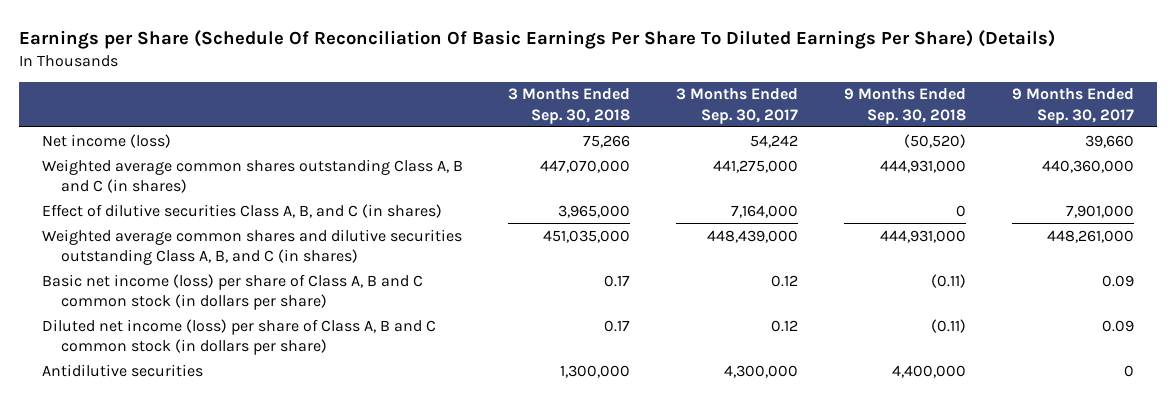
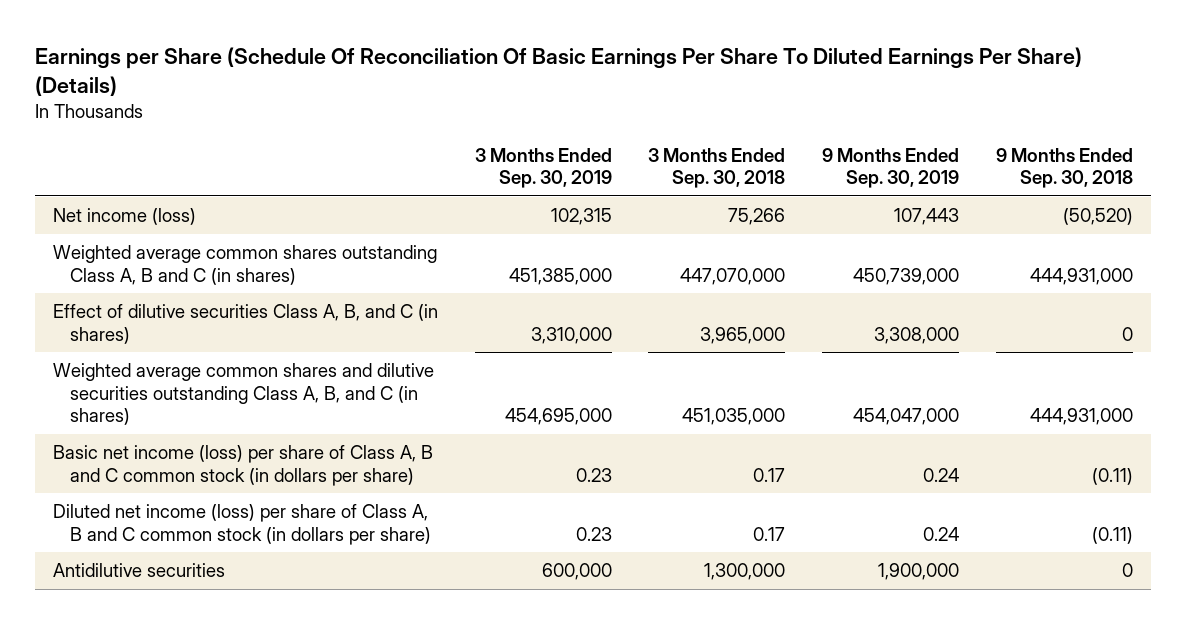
[676,88,799,124] 3 Months Ended Sep. 30, 2017 -> none
[1011,88,1134,124] 9 Months Ended Sep. 30, 2017 -> none
none -> [474,147,612,189] 3 Months Ended Sep. 30, 2019
none -> [822,147,960,189] 9 Months Ended Sep. 30, 2019
[891,364,966,378] 4,400,000 -> [1121,563,1133,578] 0

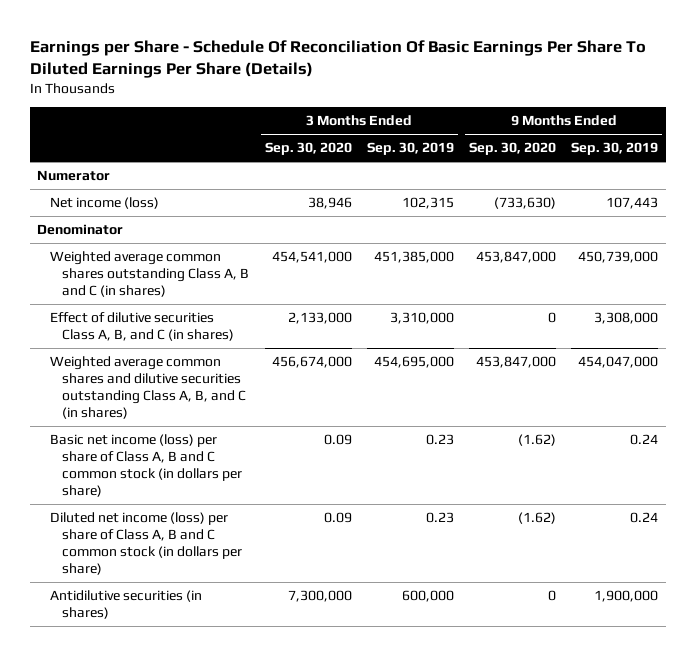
[34,46,1082,96] Earnings per Share (Schedule Of Reconciliation Of Basic Earnings Per Share To Diluted Earnings Per Share) (Details) -> [29,39,646,78] Earnings per Share - Schedule Of Reconciliation Of Basic Earnings Per Share To Diluted Earnings Per Share (Details)
[648,147,786,189] 3 Months Ended Sep. 30, 2018 -> none
[995,147,1133,189] 9 Months Ended Sep. 30, 2018 -> none
none -> [264,142,352,156] Sep. 30, 2020
none -> [468,142,556,156] Sep. 30, 2020
none -> [37,170,111,182] Numerator
none -> [37,224,124,236] Denominator
[53,563,226,578] Antidilutive securities -> [49,590,202,619] Antidilutive securities (in shares)

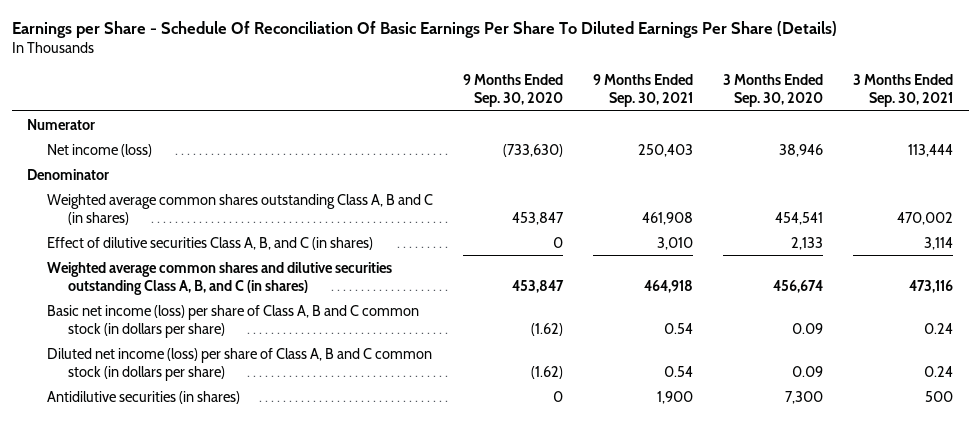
[366,142,454,156] Sep. 30, 2019 -> none
[571,142,659,156] Sep. 30, 2019 -> none
none -> [593,74,694,108] 9 Months Ended Sep. 30, 2021
none -> [853,74,954,108] 3 Months Ended Sep. 30, 2021
[271,251,352,264] 454,541,000 -> [775,211,824,225] 454,541
[475,251,556,264] 453,847,000 -> [512,211,565,225] 453,847
[287,312,352,325] 2,133,000 -> [791,236,824,250] 2,133
[271,356,352,369] 456,674,000 -> [773,279,824,293] 456,674
[475,356,556,369] 453,847,000 -> [512,279,565,293] 453,847
[287,590,352,603] 7,300,000 -> [785,390,824,404] 7,300

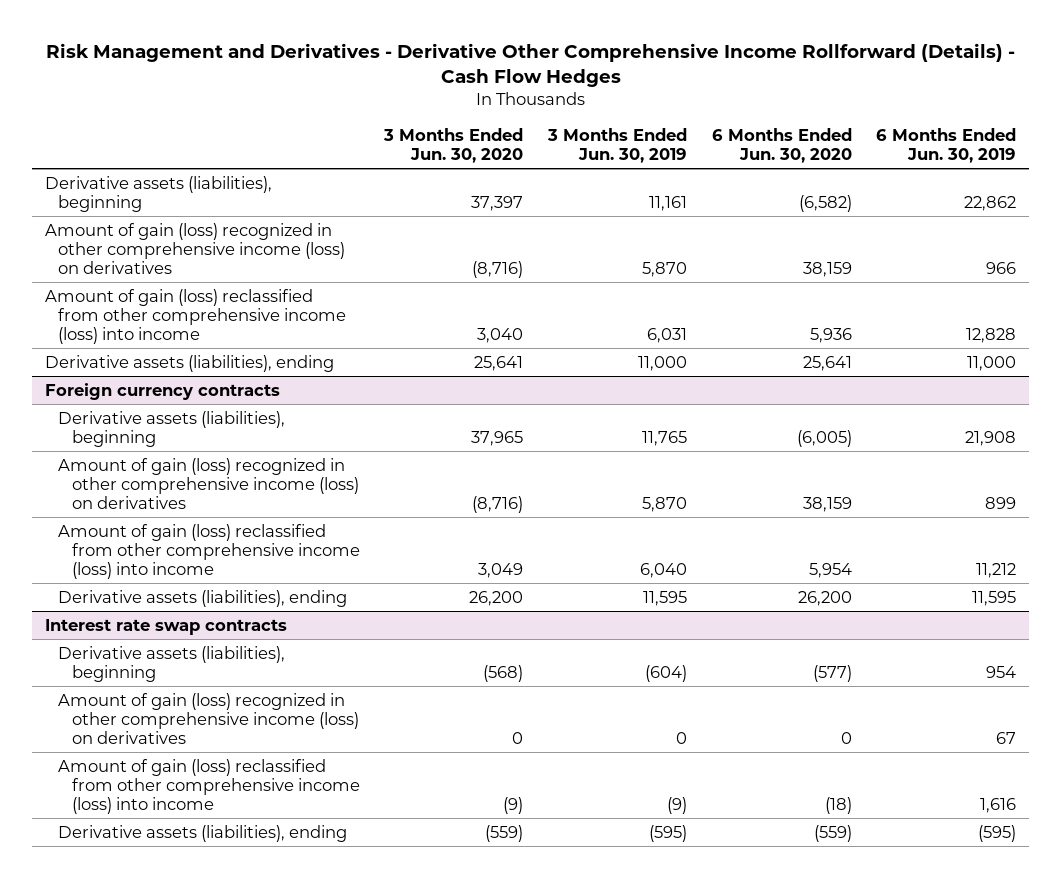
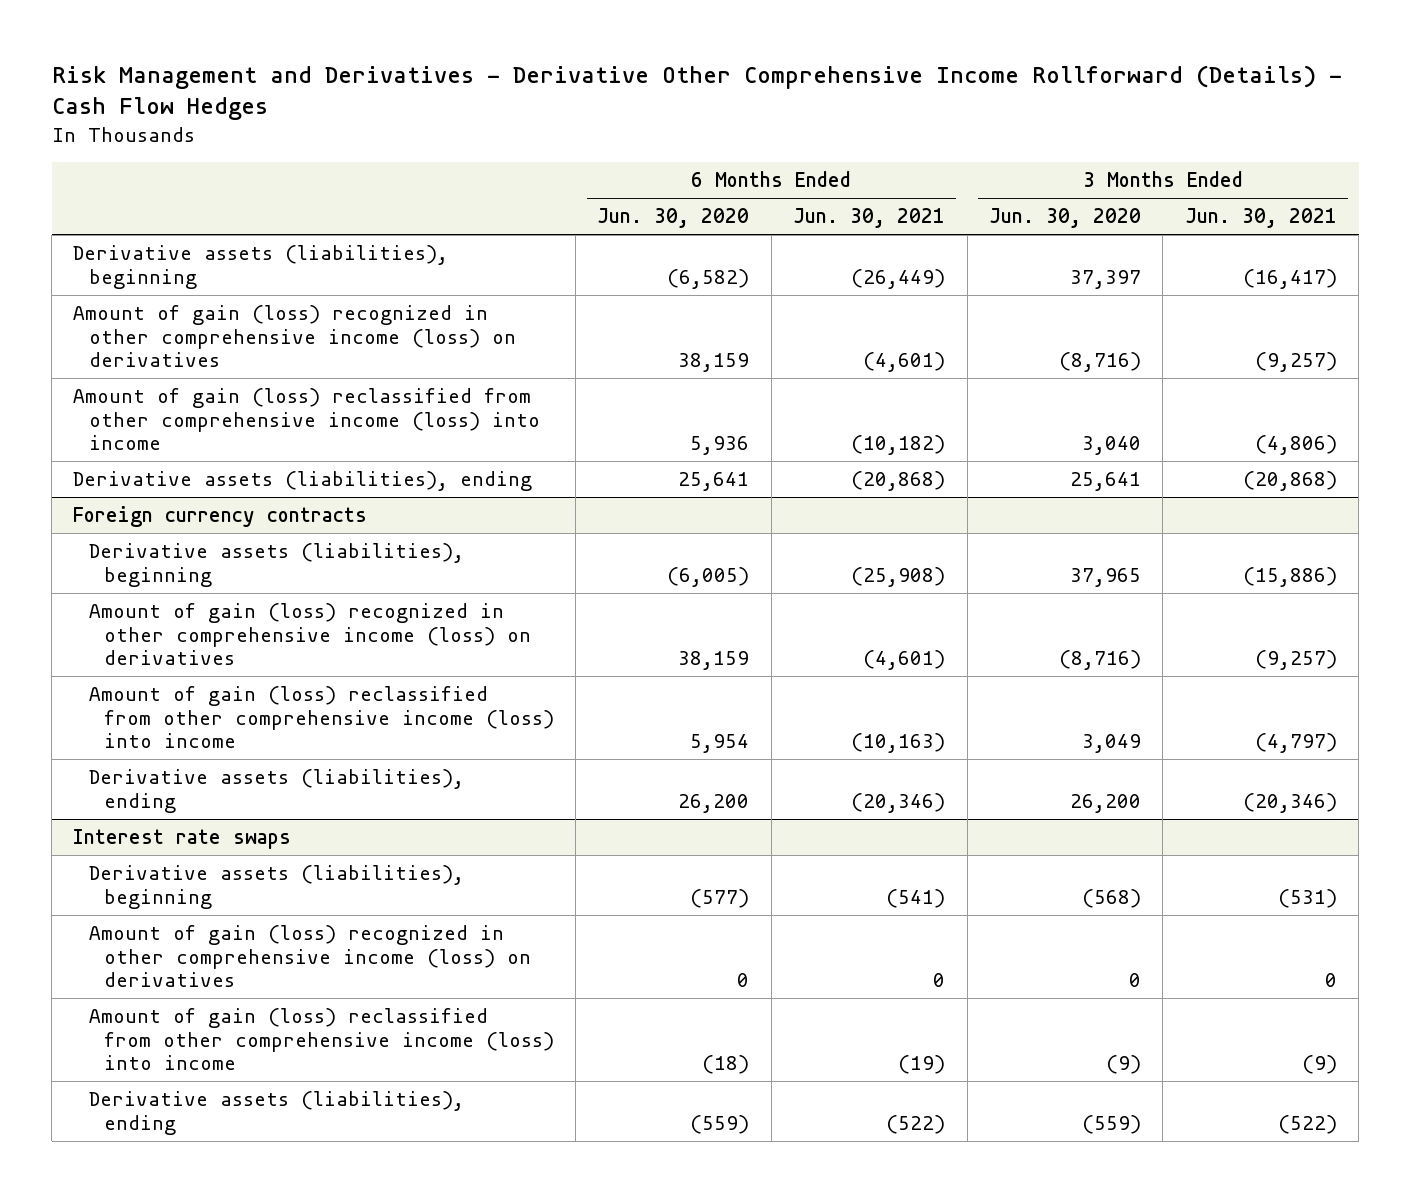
[547,127,688,163] 3 Months Ended Jun. 30, 2019 -> none
[876,127,1017,163] 6 Months Ended Jun. 30, 2019 -> none
none -> [793,208,946,229] Jun. 30, 2021
none -> [1184,208,1337,229] Jun. 30, 2021
[44,618,287,635] Interest rate swap contracts -> [73,829,292,850] Interest rate swaps

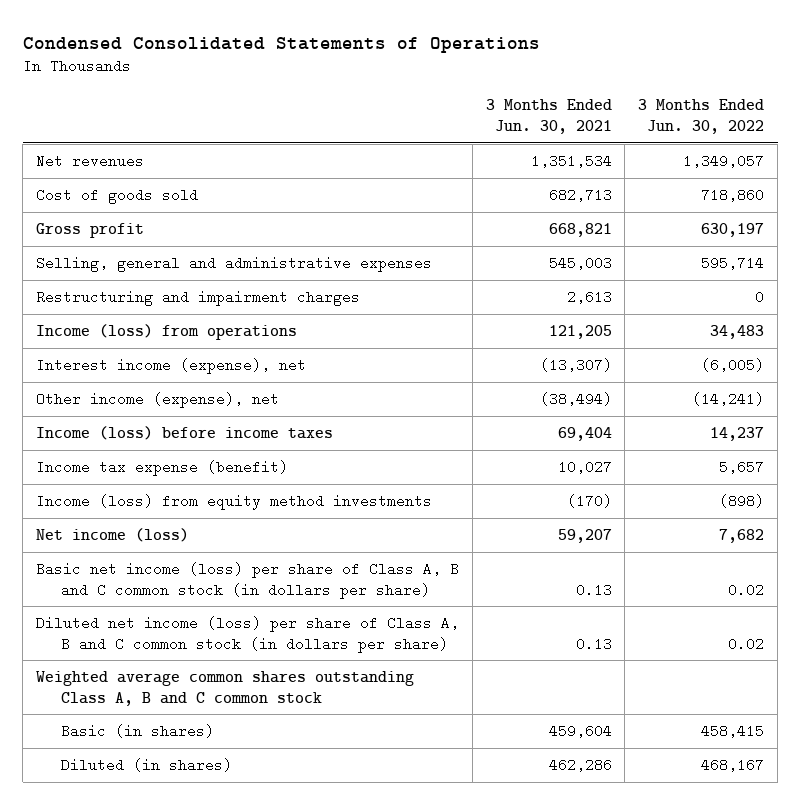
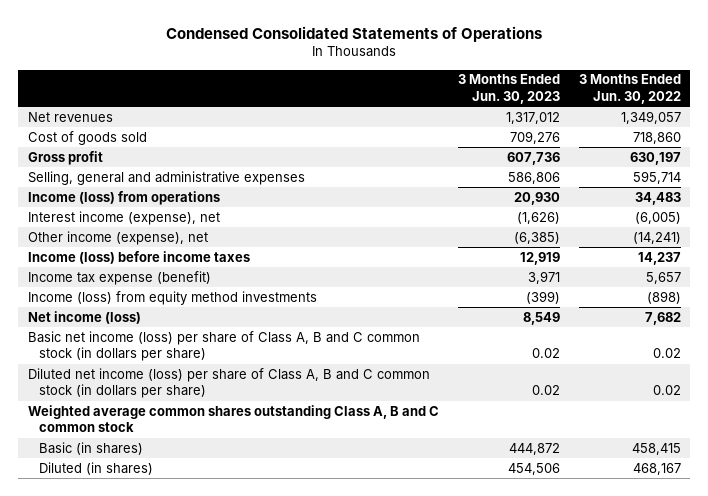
[485,99,612,134] 3 Months Ended Jun. 30, 2021 -> none
none -> [457,74,560,104] 3 Months Ended Jun. 30, 2023
[35,290,360,307] Restructuring and impairment charges -> none

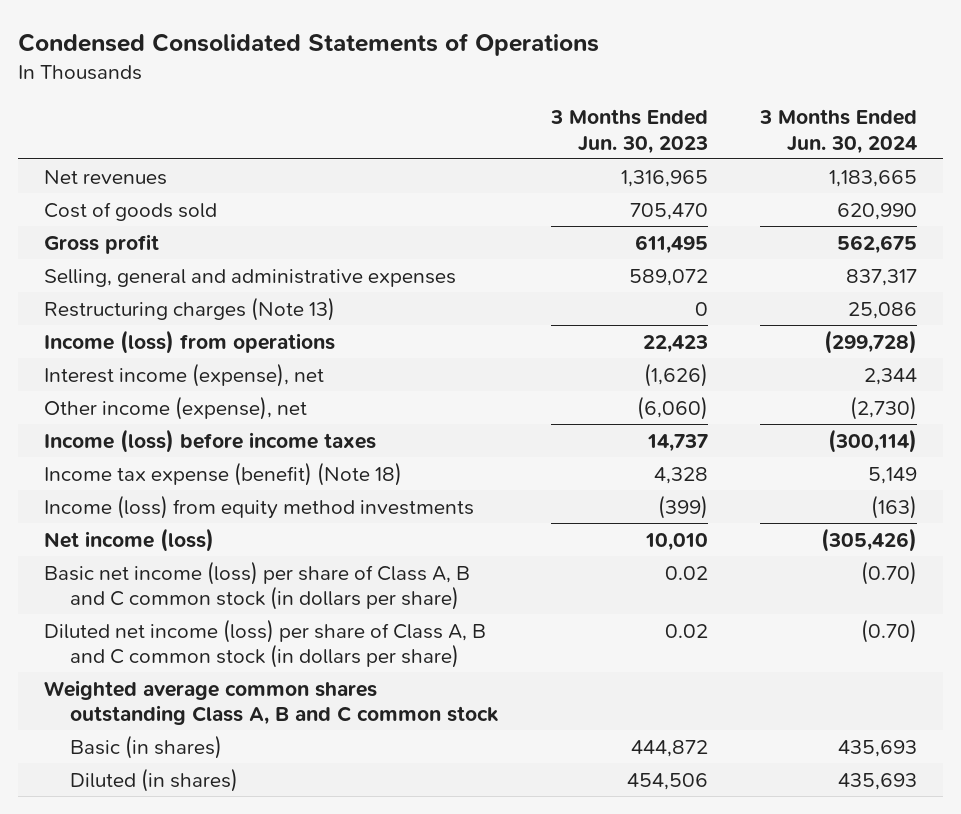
[578,74,681,104] 3 Months Ended Jun. 30, 2022 -> none
none -> [759,109,918,154] 3 Months Ended Jun. 30, 2024
[505,111,560,124] 1,317,012 -> [620,169,708,187] 1,316,965
[509,130,560,144] 709,276 -> [629,202,708,220] 705,470
[506,151,560,165] 607,736 -> [634,234,708,254] 611,495
[507,171,560,184] 586,806 -> [628,268,708,286] 589,072
none -> [44,296,336,321] Restructuring charges (Note 13)
[513,191,560,205] 20,930 -> [642,334,708,353] 22,423
[513,231,560,244] (6,385) -> [636,395,708,420] (6,060)
[519,251,560,265] 12,919 -> [646,433,708,452] 14,737
[27,270,211,285] Income tax expense (benefit) -> [44,461,403,486] Income tax expense (benefit) (Note 18)
[527,270,560,284] 3,971 -> [653,466,708,484] 4,328
[522,311,560,325] 8,549 -> [644,532,708,551] 10,010

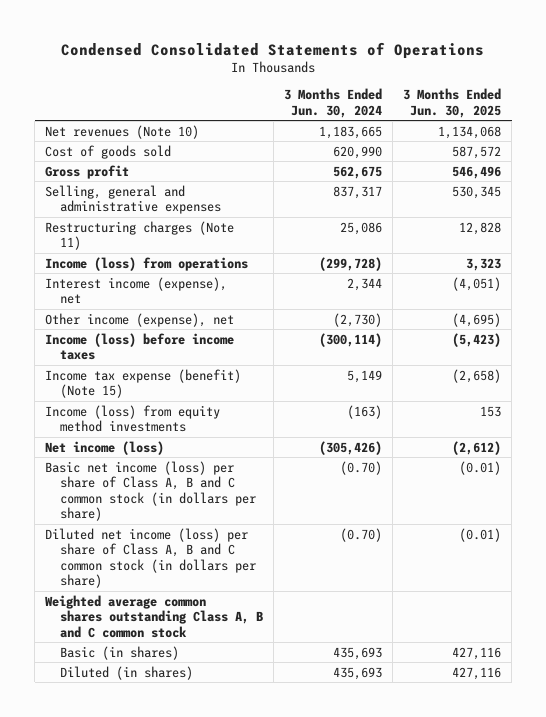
[549,109,708,154] 3 Months Ended Jun. 30, 2023 -> none
none -> [403,88,502,118] 3 Months Ended Jun. 30, 2025
[44,169,168,185] Net revenues -> [45,124,200,139] Net revenues (Note 10)
[44,296,336,321] Restructuring charges (Note 13) -> [45,220,235,251] Restructuring charges (Note 11)
[44,461,403,486] Income tax expense (benefit) (Note 18) -> [45,368,242,399] Income tax expense (benefit) (Note 15)

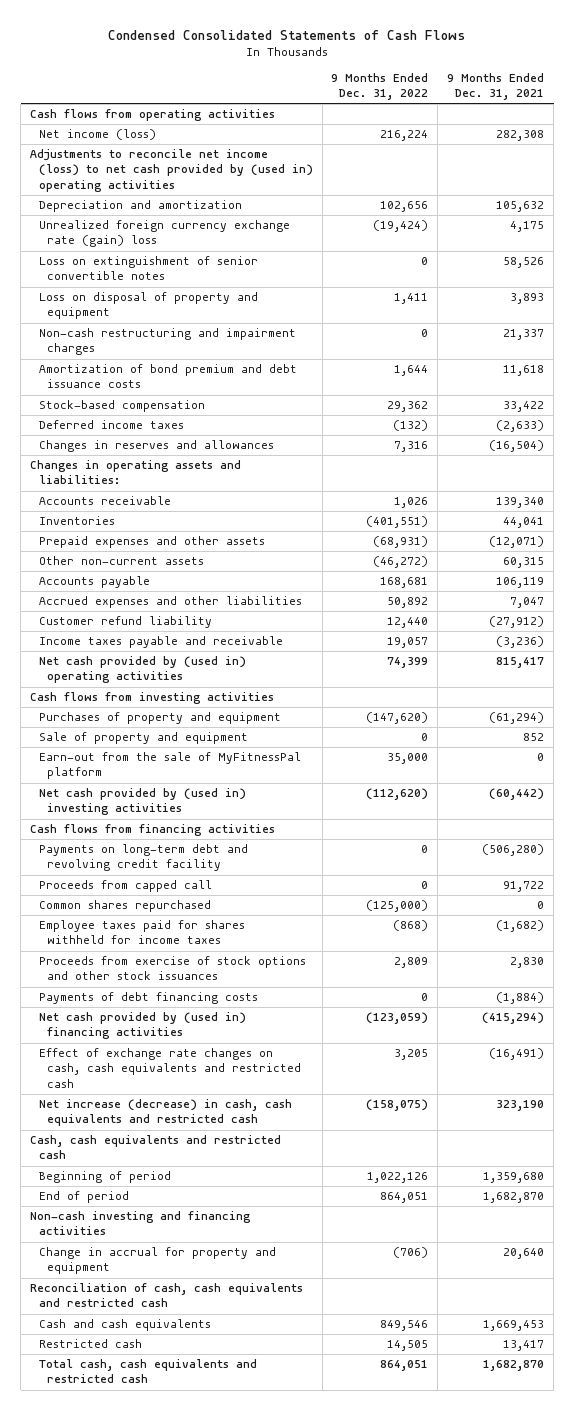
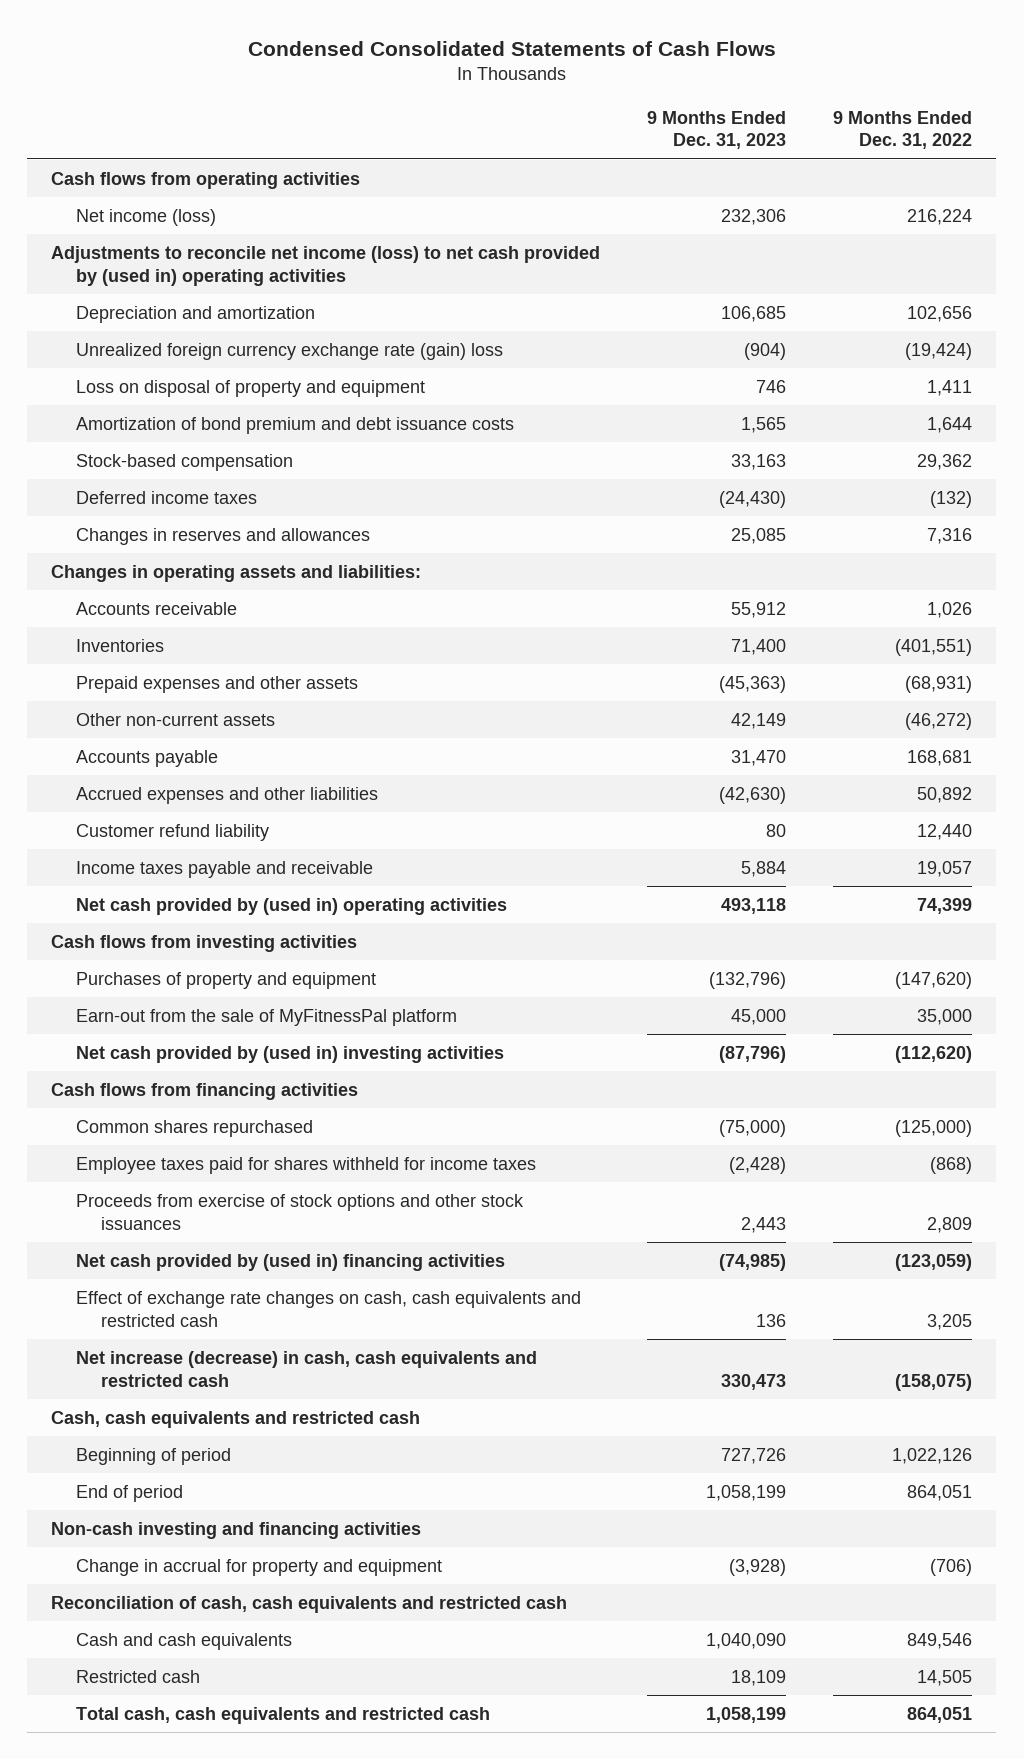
[447,72,545,101] 9 Months Ended Dec. 31, 2021 -> none
none -> [647,110,787,150] 9 Months Ended Dec. 31, 2023
[38,256,258,281] Loss on extinguishment of senior convertible notes -> none
[38,328,296,356] Non-cash restructuring and impairment charges -> none
[38,732,248,745] Sale of property and equipment -> none
[38,844,248,872] Payments on long-term debt and revolving credit facility -> none
[38,880,212,893] Proceeds from capped call -> none
[38,992,258,1005] Payments of debt financing costs -> none

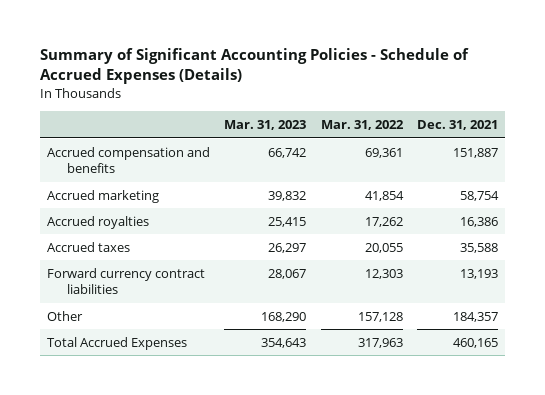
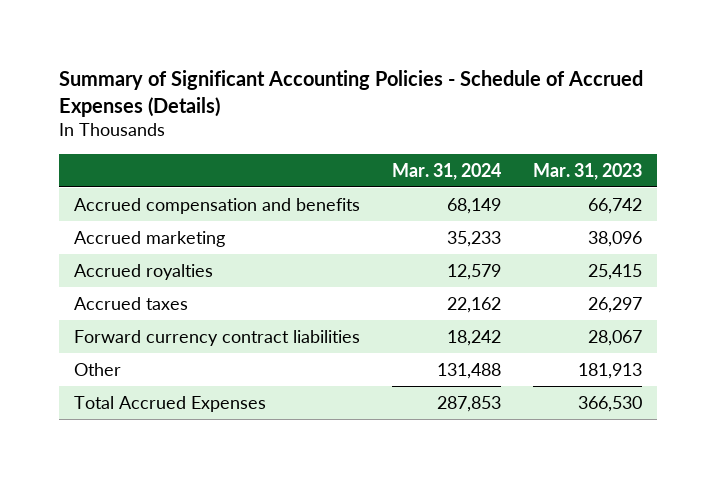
[320,119,404,130] Mar. 31, 2022 -> none
[416,119,498,130] Dec. 31, 2021 -> none
none -> [391,162,501,180] Mar. 31, 2024
[268,190,307,201] 39,832 -> [587,230,642,247] 38,096
[261,311,307,322] 168,290 -> [577,362,642,379] 181,913
[261,337,307,348] 354,643 -> [577,395,642,412] 366,530

